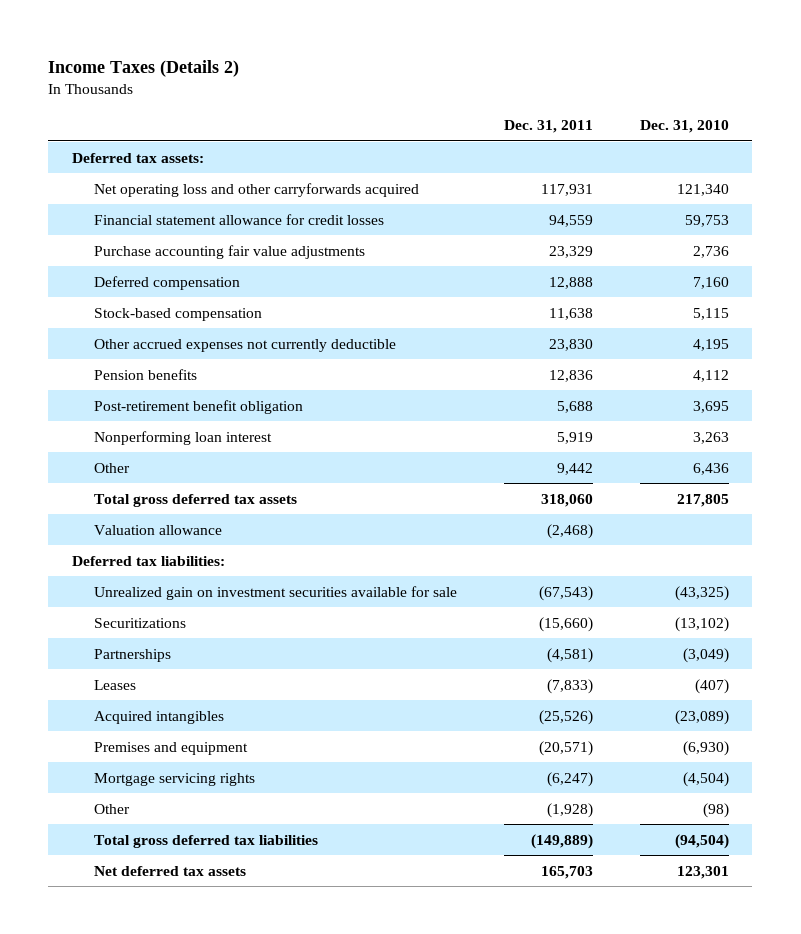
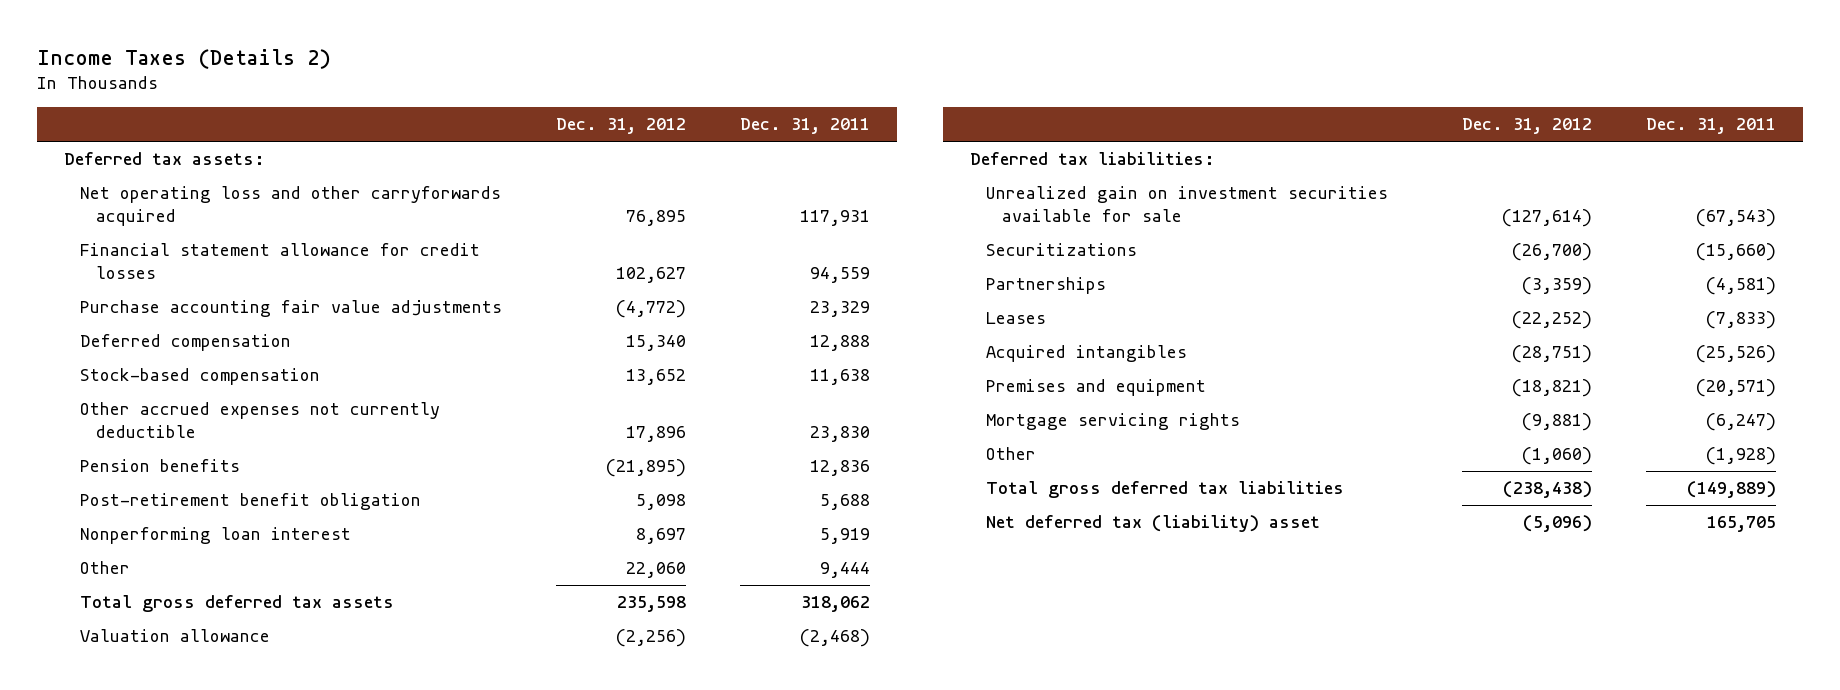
[639,120,729,134] Dec. 31, 2010 -> none
none -> [556,118,687,135] Dec. 31, 2012
[556,462,593,475] 9,442 -> [820,562,871,579] 9,444
[540,493,593,507] 318,060 -> [801,596,871,613] 318,062
[93,865,246,876] Net deferred tax assets -> [985,515,1320,533] Net deferred tax (liability) asset
[540,865,593,879] 165,703 -> [1707,516,1777,533] 165,705

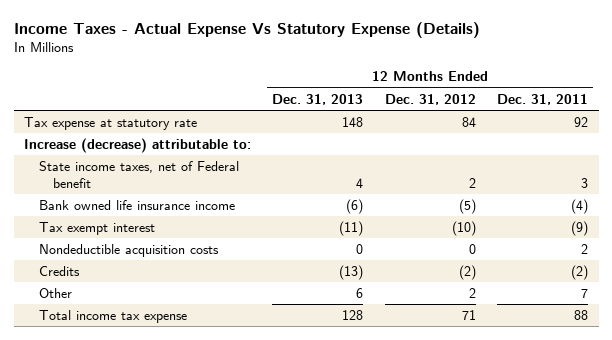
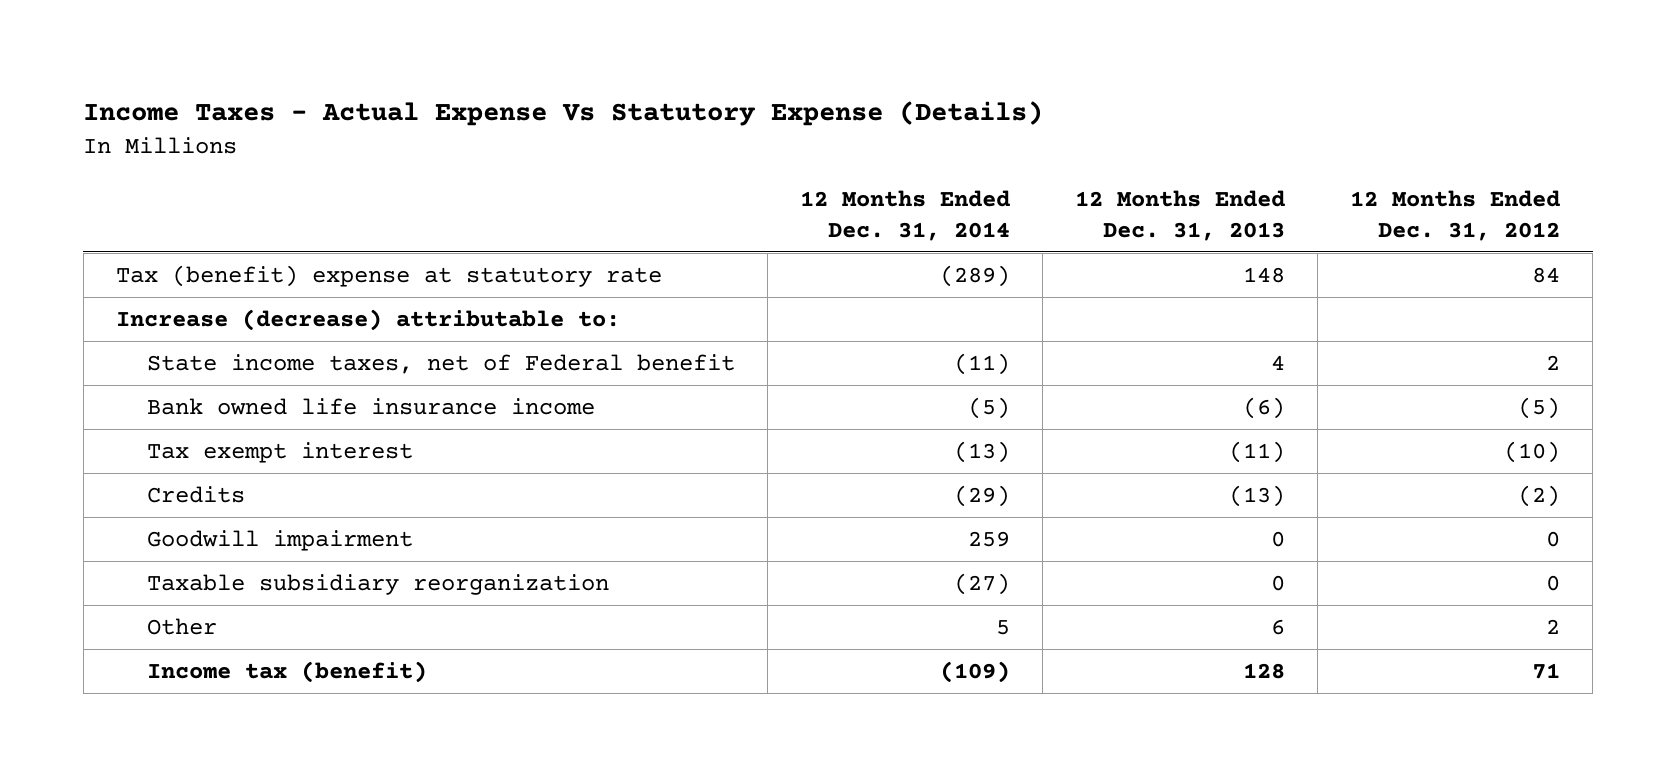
[497,93,589,105] Dec. 31, 2011 -> none
none -> [800,189,1011,241] 12 Months Ended Dec. 31, 2014
[24,116,198,130] Tax expense at statutory rate -> [115,264,662,287] Tax (benefit) expense at statutory rate
[38,243,219,257] Nondeductible acquisition costs -> none
none -> [146,529,413,551] Goodwill impairment
none -> [146,573,609,595] Taxable subsidiary reorganization
[38,309,187,323] Total income tax expense -> [146,660,427,683] Income tax (benefit)

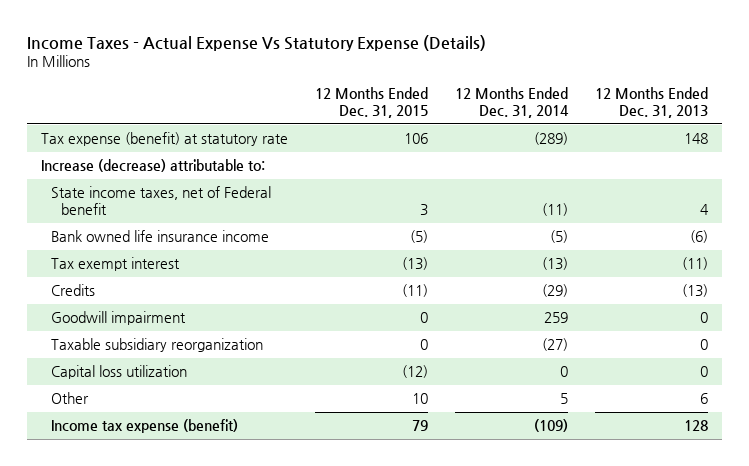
[1350,189,1561,241] 12 Months Ended Dec. 31, 2012 -> none
none -> [315,86,429,118] 12 Months Ended Dec. 31, 2015
[115,264,662,287] Tax (benefit) expense at statutory rate -> [40,132,288,147] Tax expense (benefit) at statutory rate
none -> [50,365,187,380] Capital loss utilization
[146,660,427,683] Income tax (benefit) -> [50,419,238,434] Income tax expense (benefit)

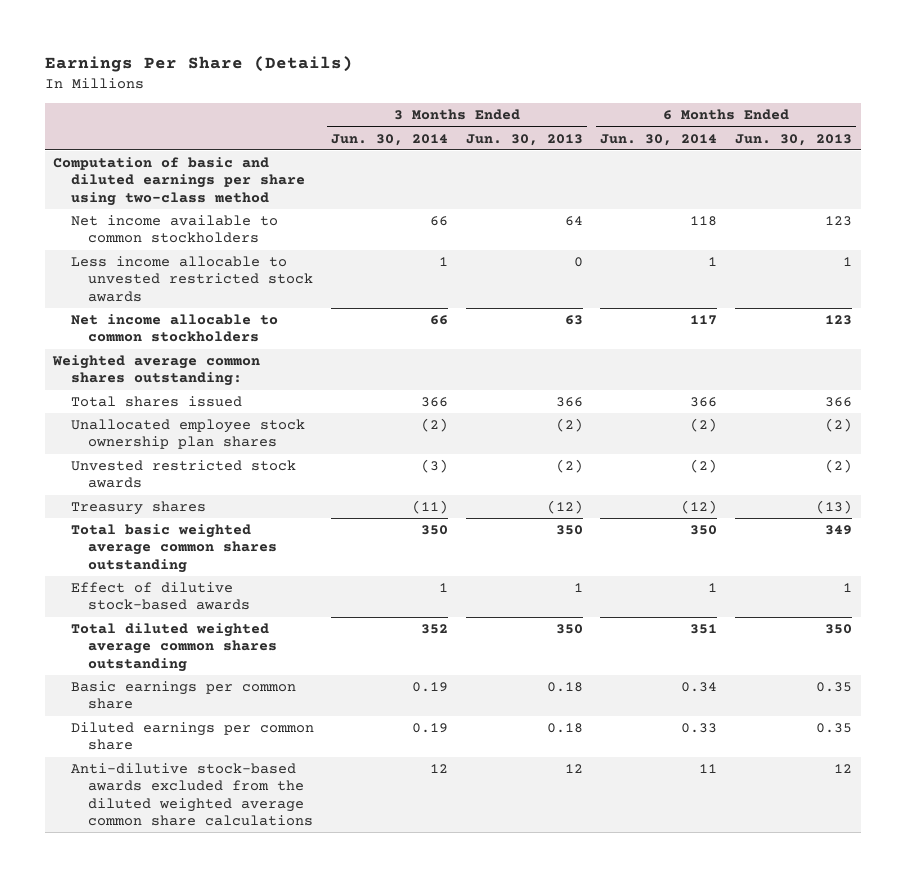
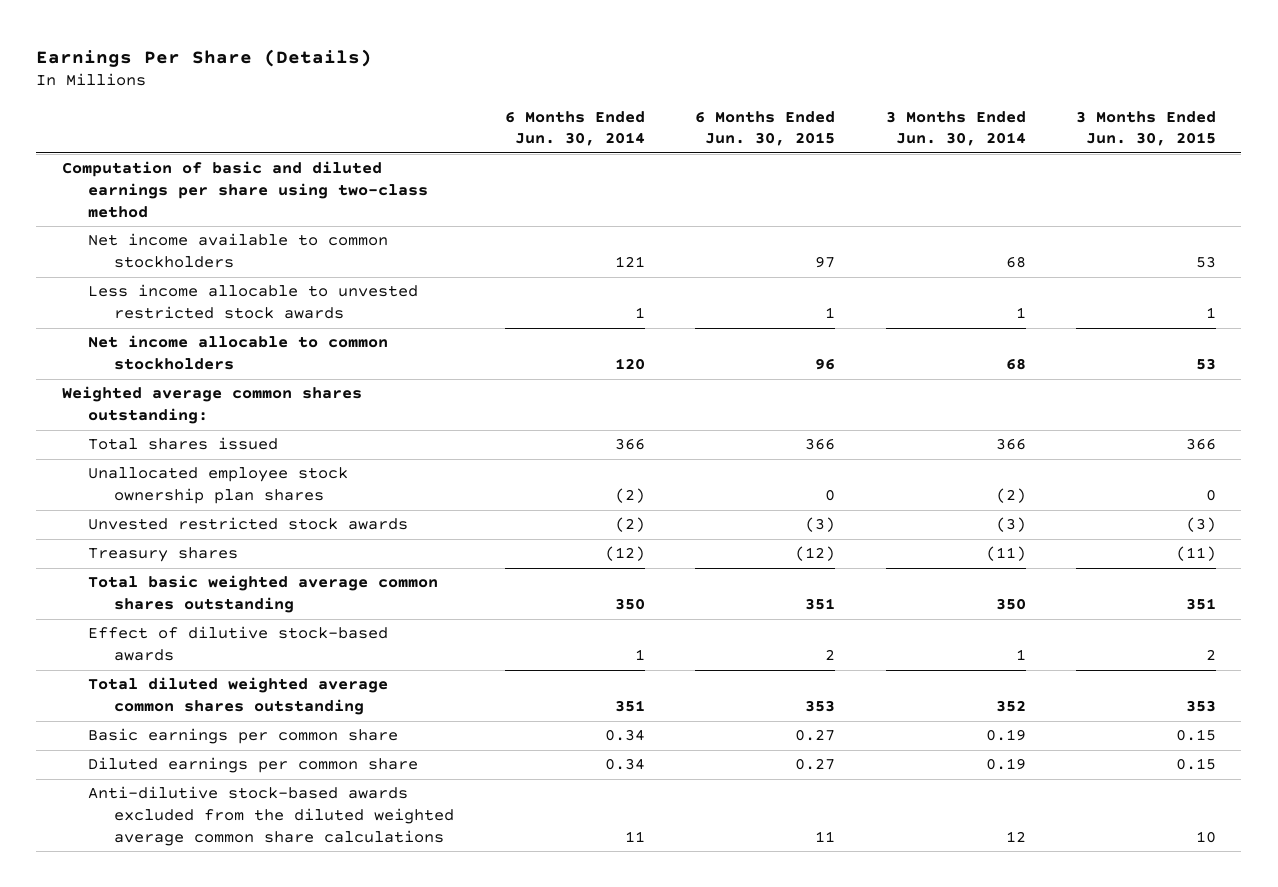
[465,133,583,146] Jun. 30, 2013 -> none
[735,133,853,146] Jun. 30, 2013 -> none
none -> [695,110,836,147] 6 Months Ended Jun. 30, 2015
none -> [1076,110,1217,147] 3 Months Ended Jun. 30, 2015
[430,215,449,226] 66 -> [1005,256,1026,269] 68
[690,215,718,226] 118 -> [614,256,645,268] 121
[430,314,449,325] 66 -> [1005,358,1026,371] 68
[690,314,718,325] 117 -> [614,358,645,371] 120
[681,722,718,733] 0.33 -> [604,758,645,771] 0.34

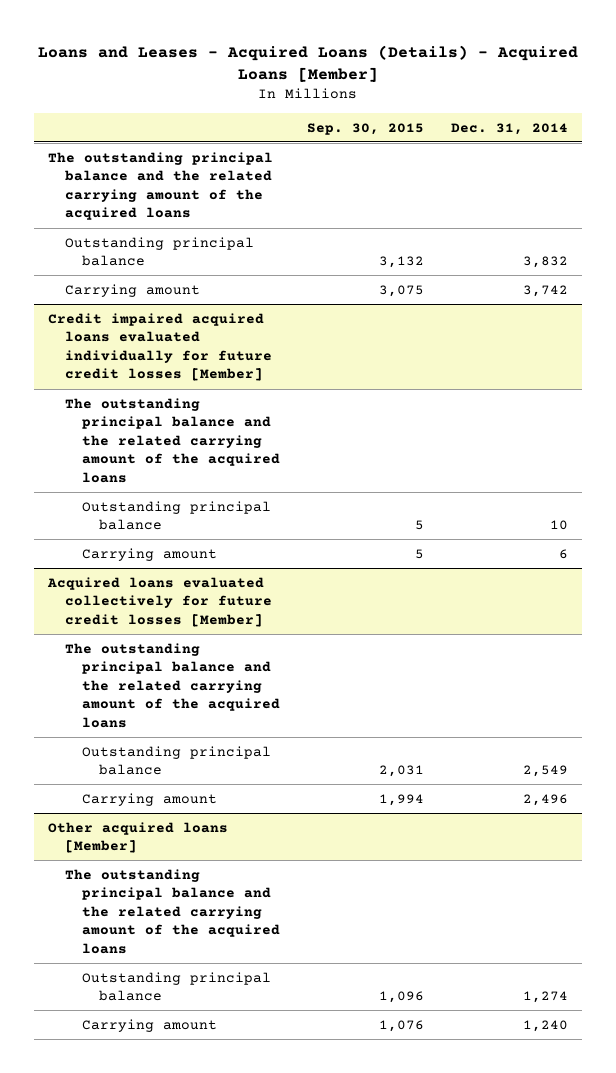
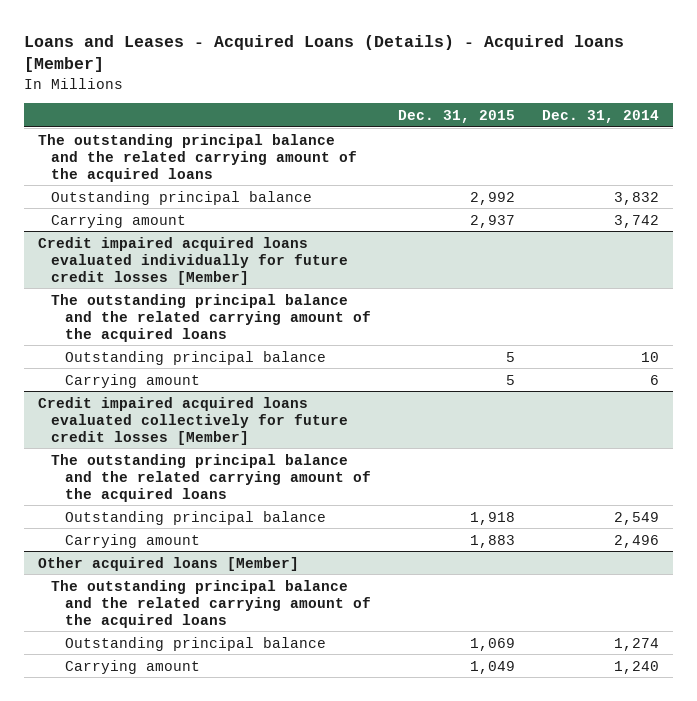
[38,44,579,83] Loans and Leases - Acquired Loans (Details) - Acquired Loans [Member] -> [24,34,625,73] Loans and Leases - Acquired Loans (Details) - Acquired loans [Member]
[307,122,425,135] Sep. 30, 2015 -> none
none -> [398,109,516,123] Dec. 31, 2015
[46,576,273,627] Acquired loans evaluated collectively for future credit losses [Member] -> [37,396,349,445] Credit impaired acquired loans evaluated collectively for future credit losses [Member]

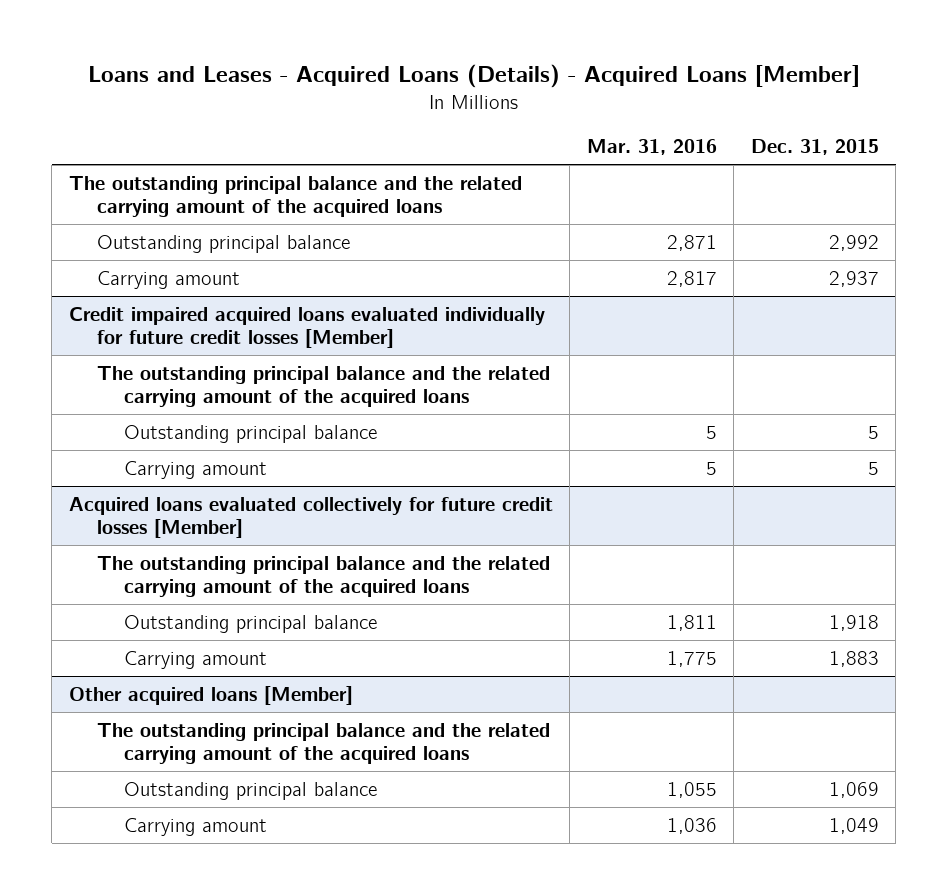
[24,34,625,73] Loans and Leases - Acquired Loans (Details) - Acquired loans [Member] -> [87,64,860,89] Loans and Leases - Acquired Loans (Details) - Acquired Loans [Member]
[542,109,660,123] Dec. 31, 2014 -> none
none -> [586,139,717,156] Mar. 31, 2016
[37,396,349,445] Credit impaired acquired loans evaluated collectively for future credit losses [Member] -> [68,496,553,539] Acquired loans evaluated collectively for future credit losses [Member]

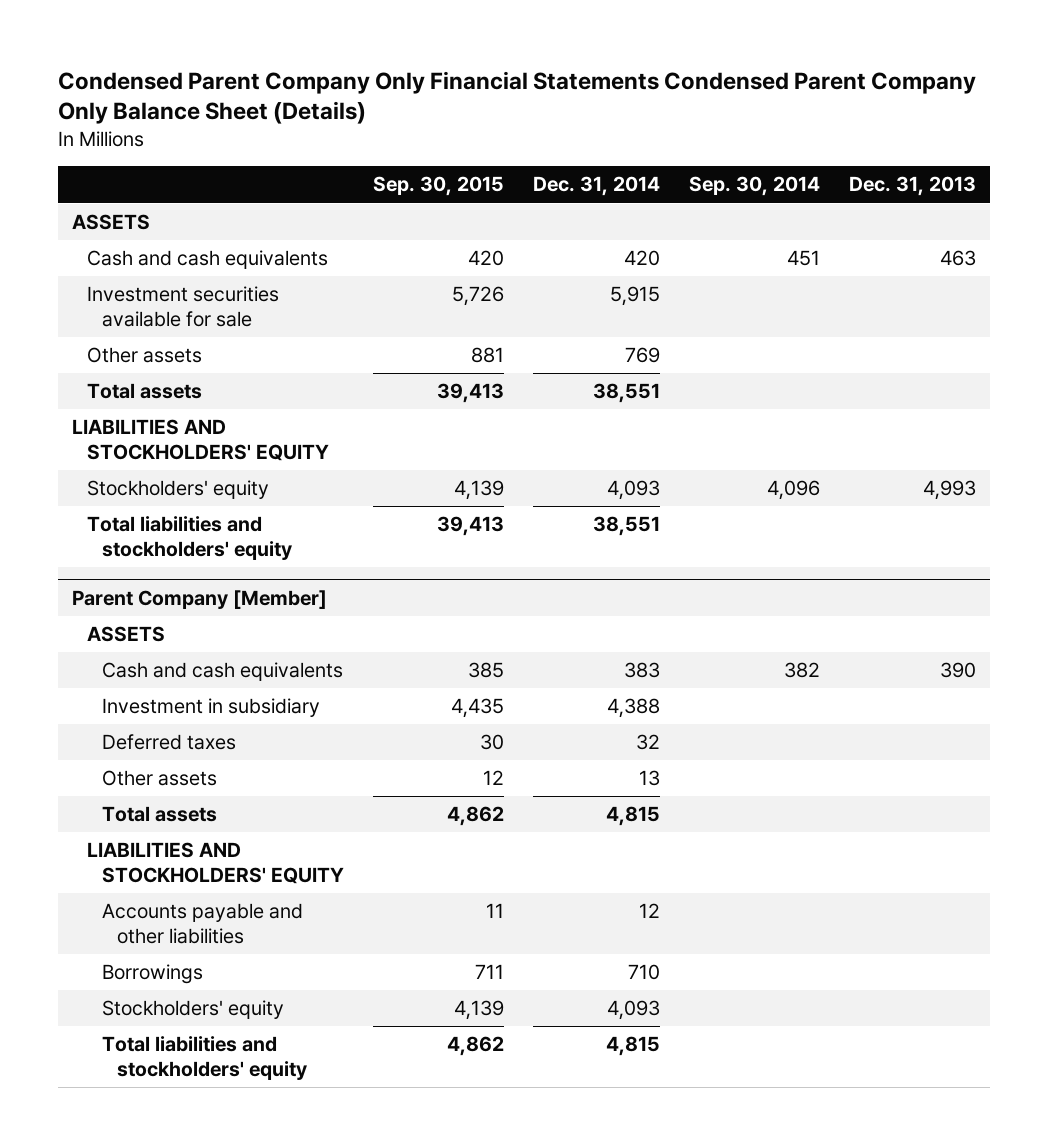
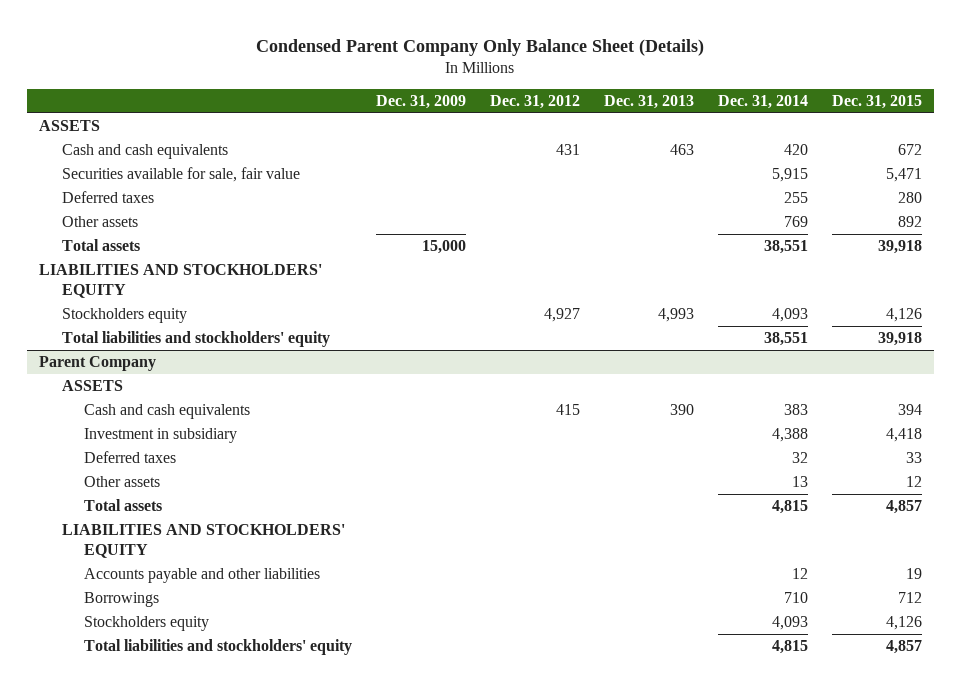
[57,70,976,125] Condensed Parent Company Only Financial Statements Condensed Parent Company Only Balance Sheet (Details) -> [256,38,705,56] Condensed Parent Company Only Balance Sheet (Details)
[372,176,504,197] Sep. 30, 2015 -> none
[688,176,820,197] Sep. 30, 2014 -> none
none -> [376,94,467,109] Dec. 31, 2009
none -> [490,94,581,109] Dec. 31, 2012
none -> [831,94,922,109] Dec. 31, 2015
[87,286,280,327] Investment securities available for sale -> [61,167,300,183] Securities available for sale, fair value
none -> [61,191,154,204] Deferred taxes
[87,480,270,500] Stockholders' equity -> [61,308,187,324] Stockholders equity
[72,589,328,609] Parent Company [Member] -> [39,356,157,372] Parent Company
[101,1000,284,1020] Stockholders' equity -> [84,616,210,632] Stockholders equity

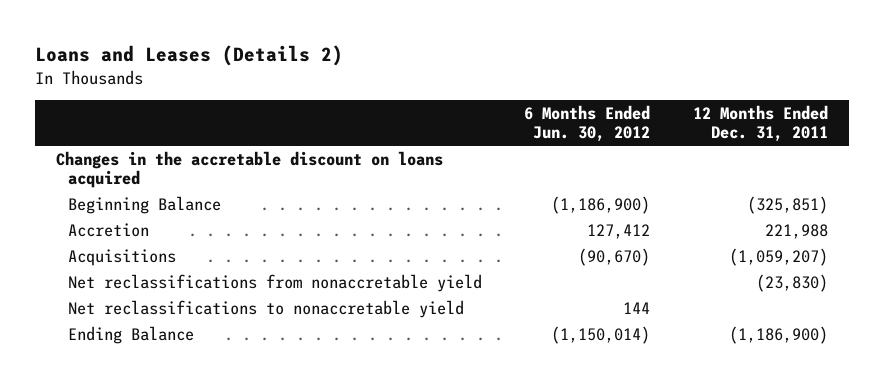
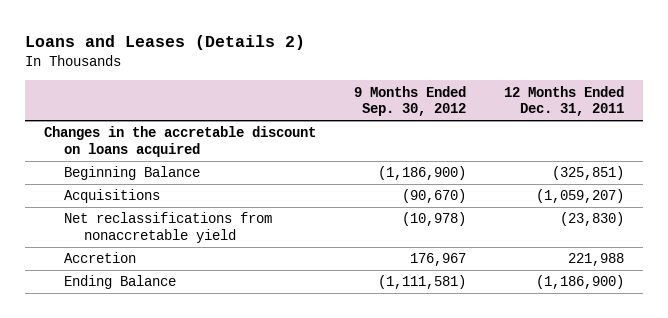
[524,104,651,143] 6 Months Ended Jun. 30, 2012 -> none
none -> [354,85,467,116] 9 Months Ended Sep. 30, 2012
[68,299,465,318] Net reclassifications to nonaccretable yield -> none
[68,222,150,237] Accretion -> [64,252,137,264] Accretion

